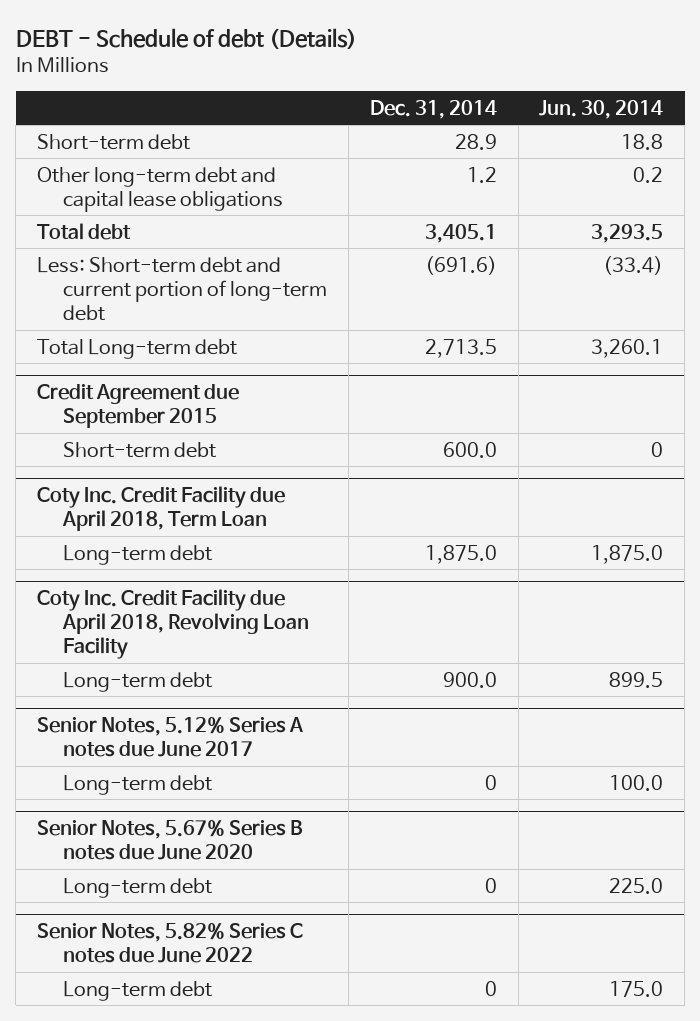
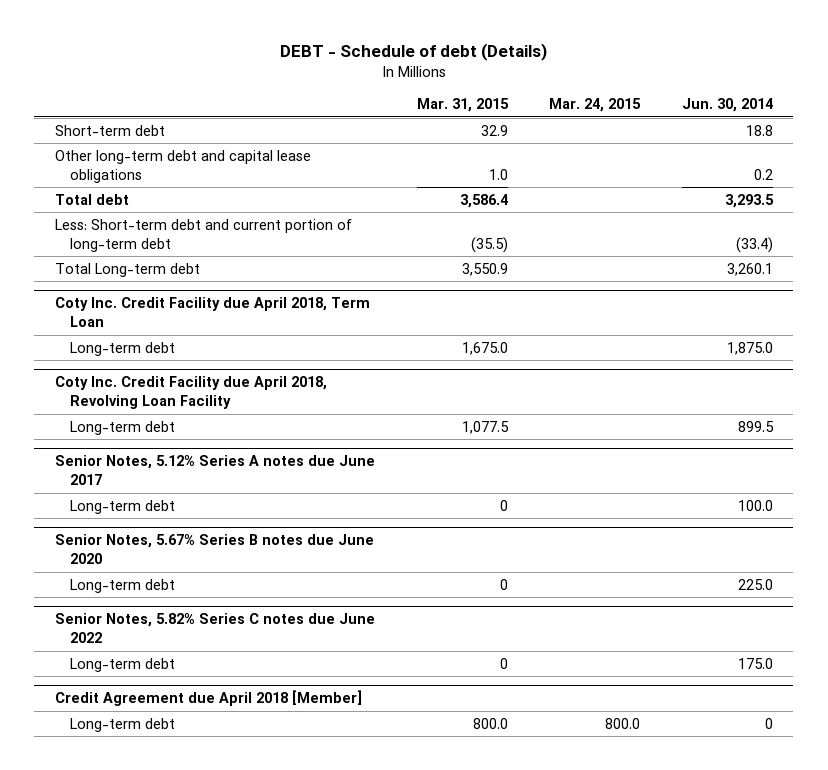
[369,99,497,119] Dec. 31, 2014 -> none
none -> [416,98,509,113] Mar. 31, 2015
none -> [549,98,642,113] Mar. 24, 2015
[36,383,239,428] Credit Agreement due September 2015 -> none
[63,441,217,458] Short-term debt -> none
none -> [55,690,363,707] Credit Agreement due April 2018 [Member]
none -> [70,717,176,732] Long-term debt

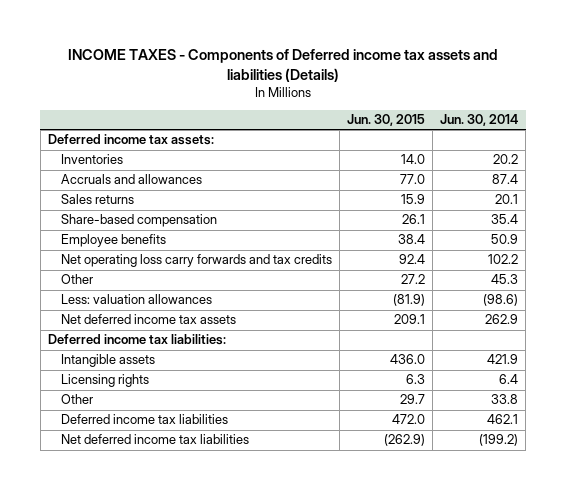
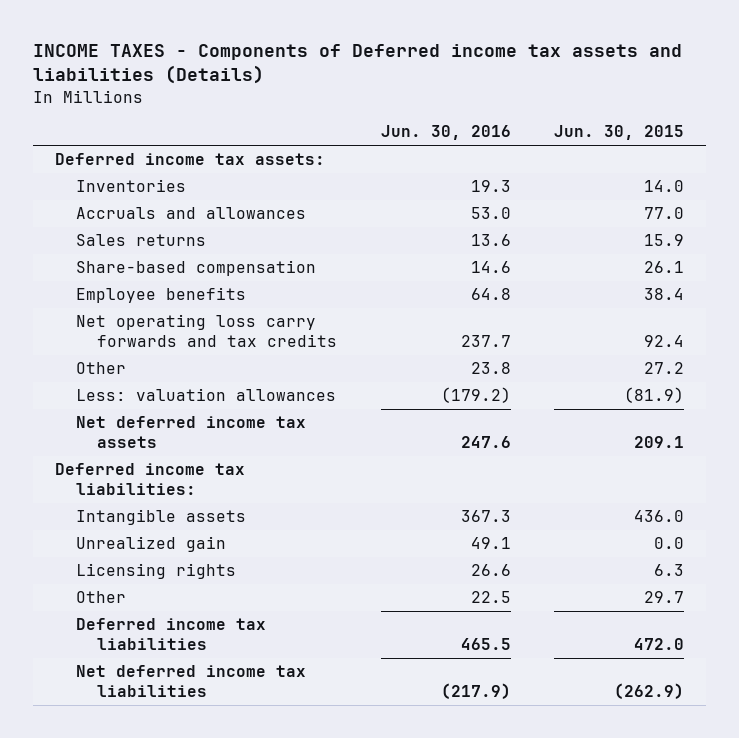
[439,114,518,127] Jun. 30, 2014 -> none
none -> [380,125,511,141] Jun. 30, 2016
none -> [75,536,226,553] Unrealized gain

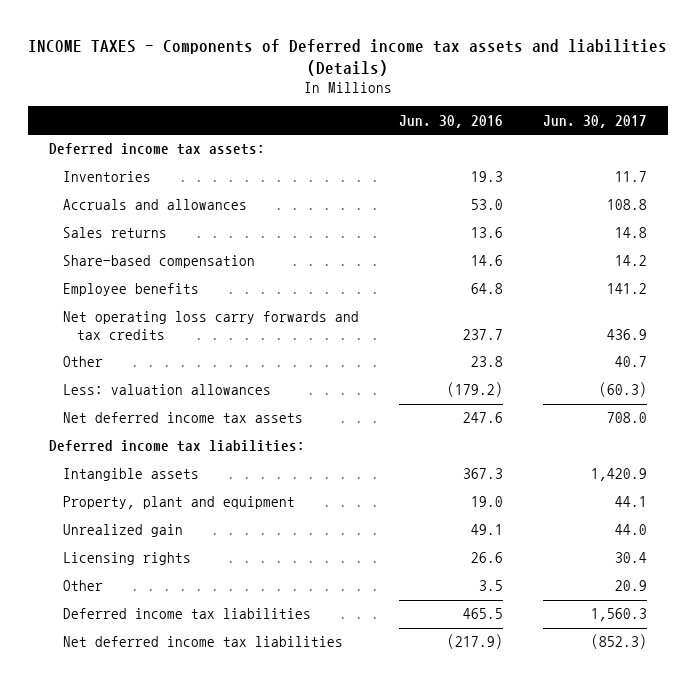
[554,125,685,141] Jun. 30, 2015 -> none
none -> [543,114,648,128] Jun. 30, 2017
none -> [62,496,295,510] Property, plant and equipment
[470,591,511,604] 22.5 -> [479,580,504,592] 3.5

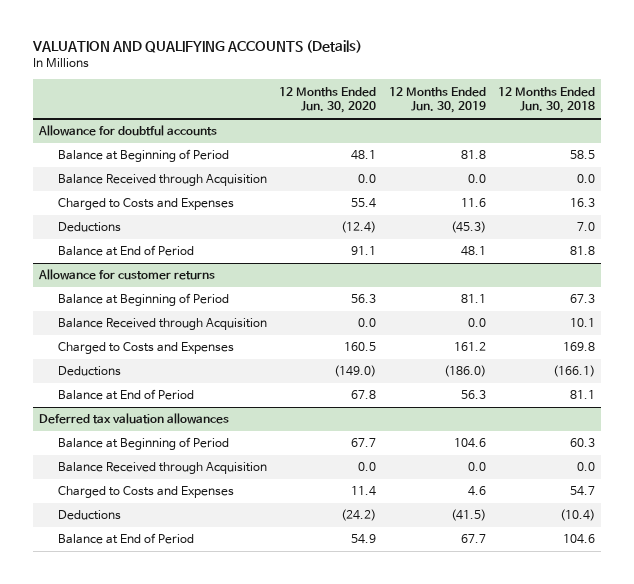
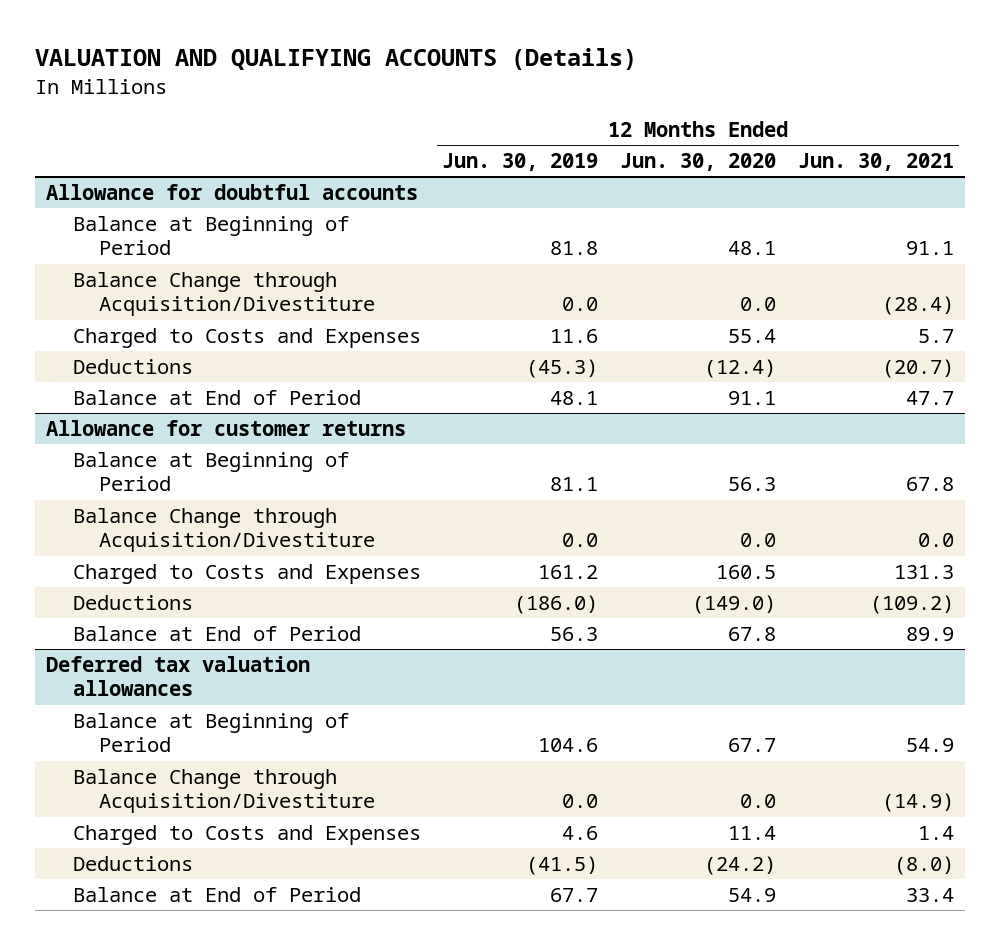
[498,86,596,114] 12 Months Ended Jun. 30, 2018 -> none
none -> [797,152,954,171] Jun. 30, 2021
[57,174,267,187] Balance Received through Acquisition -> [72,271,376,317] Balance Change through Acquisition/Divestiture
[57,318,267,331] Balance Received through Acquisition -> [72,507,376,553] Balance Change through Acquisition/Divestiture
[57,462,267,475] Balance Received through Acquisition -> [72,768,376,814] Balance Change through Acquisition/Divestiture

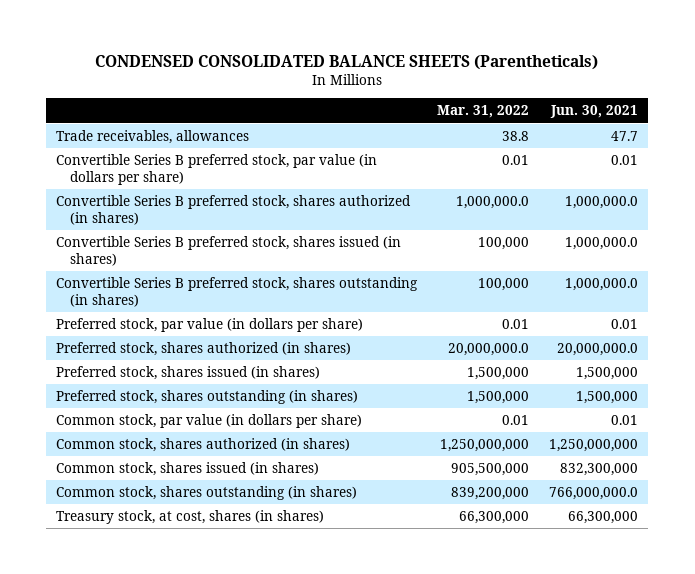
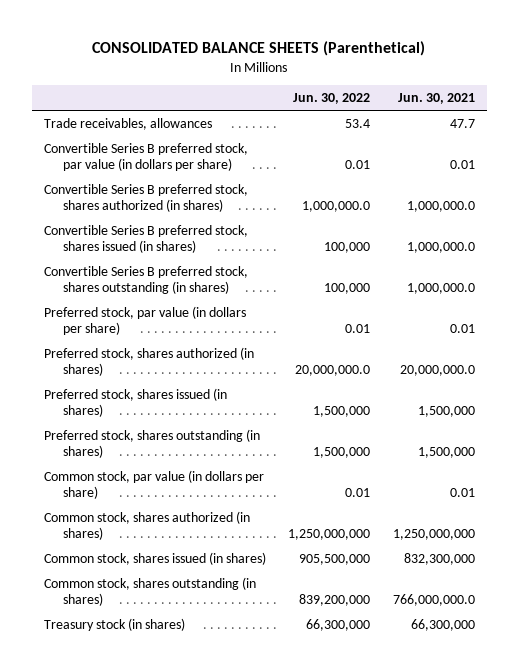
[95,55,599,71] CONDENSED CONSOLIDATED BALANCE SHEETS (Parentheticals) -> [92,41,426,57] CONSOLIDATED BALANCE SHEETS (Parenthetical)
[437,105,530,119] Mar. 31, 2022 -> none
none -> [293,93,371,105] Jun. 30, 2022
[56,509,325,524] Treasury stock, at cost, shares (in shares) -> [43,617,185,631] Treasury stock (in shares)

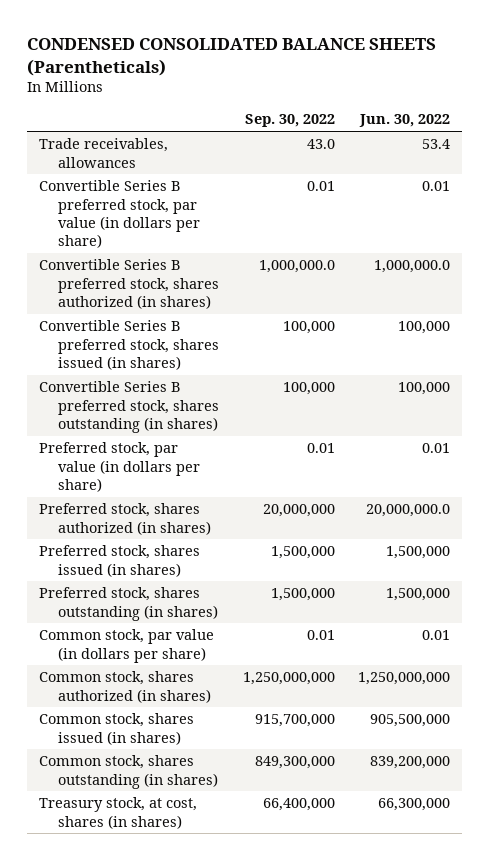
[92,41,426,57] CONSOLIDATED BALANCE SHEETS (Parenthetical) -> [27,38,437,76] CONDENSED CONSOLIDATED BALANCE SHEETS (Parentheticals)
[398,93,476,105] Jun. 30, 2021 -> none
none -> [244,114,335,128] Sep. 30, 2022
[43,617,185,631] Treasury stock (in shares) -> [39,797,198,829] Treasury stock, at cost, shares (in shares)

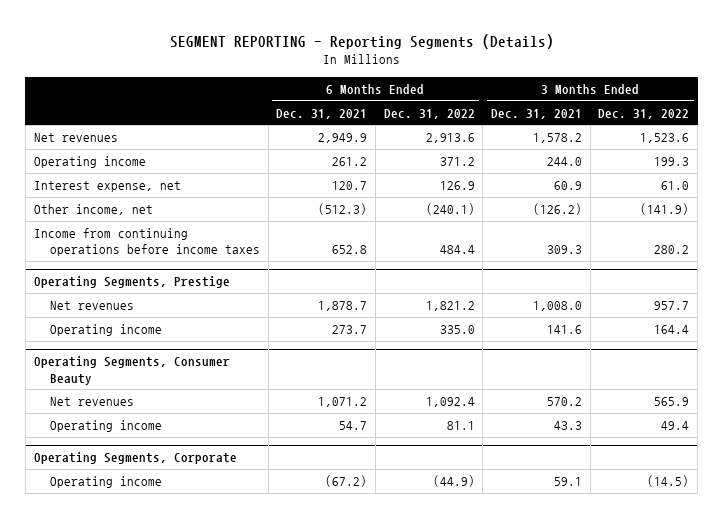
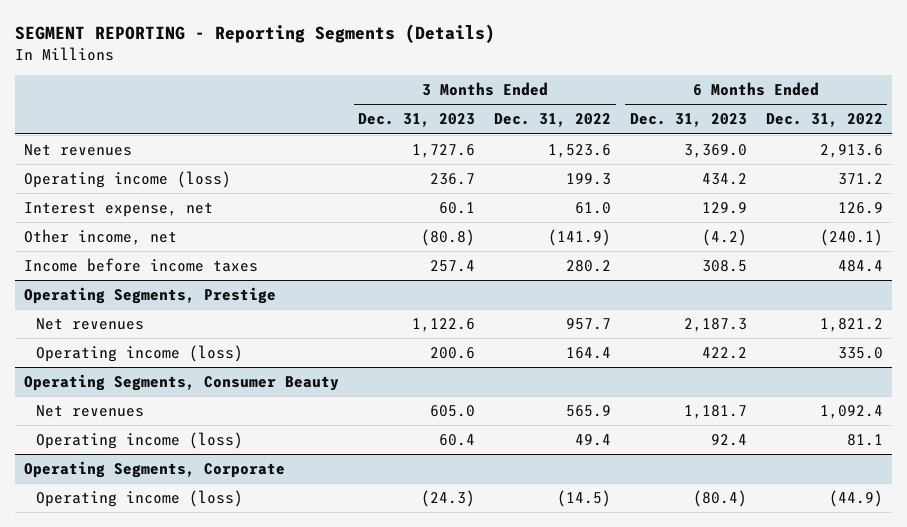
[276,108,368,119] Dec. 31, 2021 -> none
[491,108,583,119] Dec. 31, 2021 -> none
none -> [358,113,476,128] Dec. 31, 2023
none -> [629,113,747,128] Dec. 31, 2023
[33,156,146,169] Operating income -> [24,171,232,189] Operating income (loss)
[33,228,260,257] Income from continuing operations before income taxes -> [24,258,259,273] Income before income taxes
[49,324,162,337] Operating income -> [35,345,243,363] Operating income (loss)
[49,420,162,433] Operating income -> [35,432,243,450] Operating income (loss)
[49,476,162,489] Operating income -> [35,490,243,508] Operating income (loss)

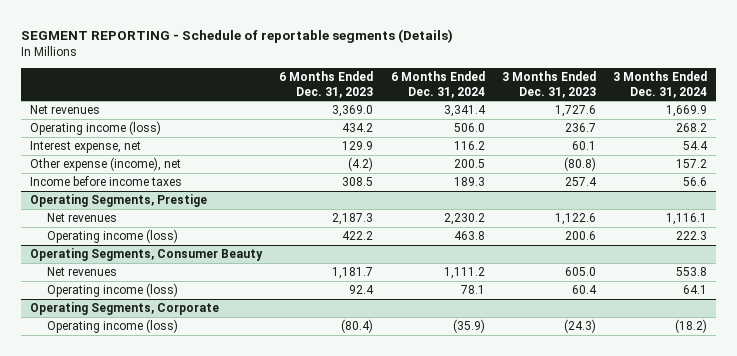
[15,23,496,43] SEGMENT REPORTING - Reporting Segments (Details) -> [21,28,454,43] SEGMENT REPORTING - Schedule of reportable segments (Details)
[494,113,612,128] Dec. 31, 2022 -> none
[765,113,883,128] Dec. 31, 2022 -> none
none -> [390,71,485,98] 6 Months Ended Dec. 31, 2024
none -> [613,71,708,98] 3 Months Ended Dec. 31, 2024
[24,229,178,246] Other income, net -> [30,157,182,172] Other expense (income), net

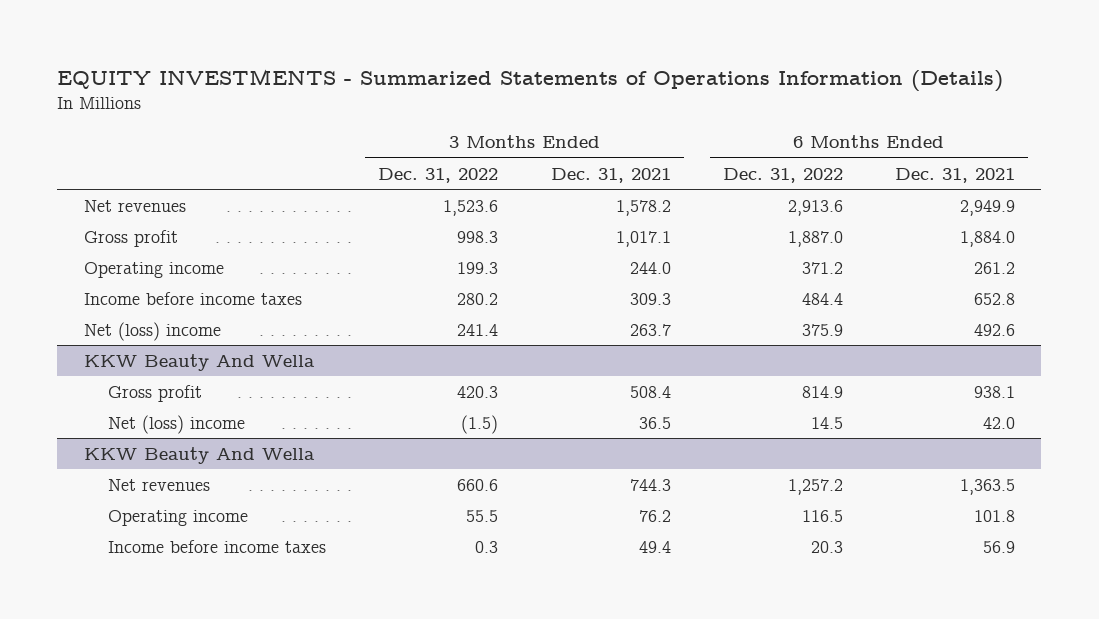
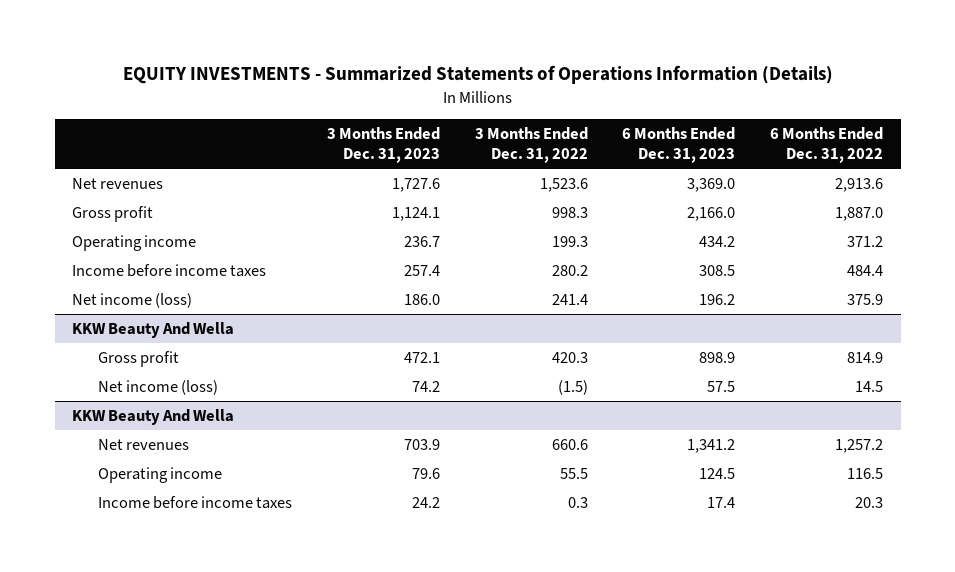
[550,167,671,183] Dec. 31, 2021 -> none
[895,167,1016,183] Dec. 31, 2021 -> none
none -> [326,127,440,163] 3 Months Ended Dec. 31, 2023
none -> [622,127,736,163] 6 Months Ended Dec. 31, 2023
[83,321,221,341] Net (loss) income -> [72,293,193,309] Net income (loss)
[108,414,246,434] Net (loss) income -> [97,380,218,396] Net income (loss)

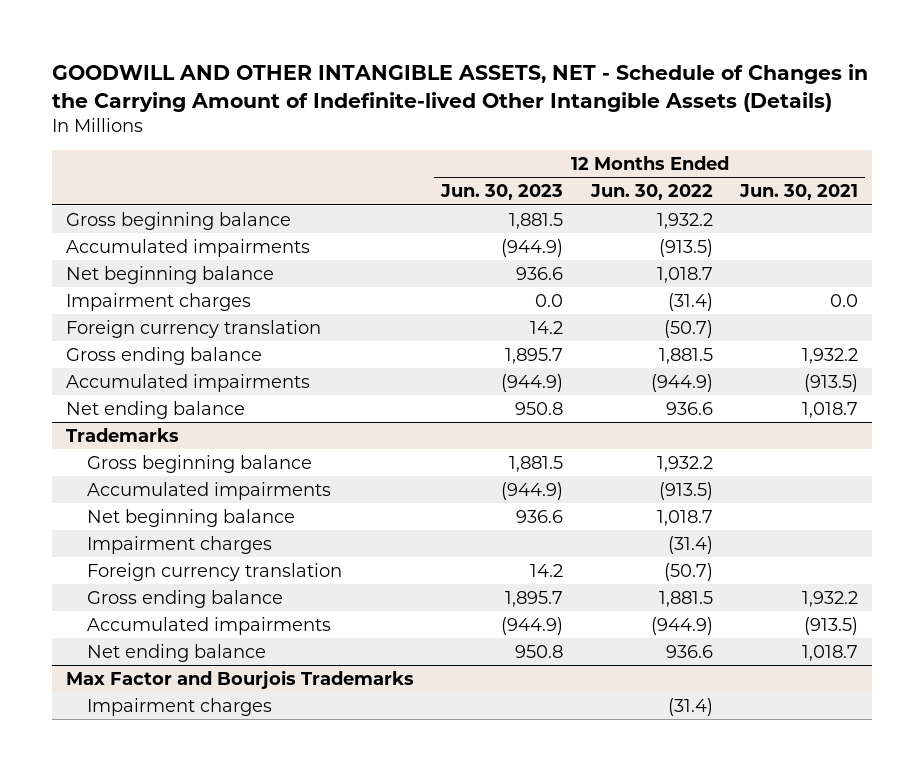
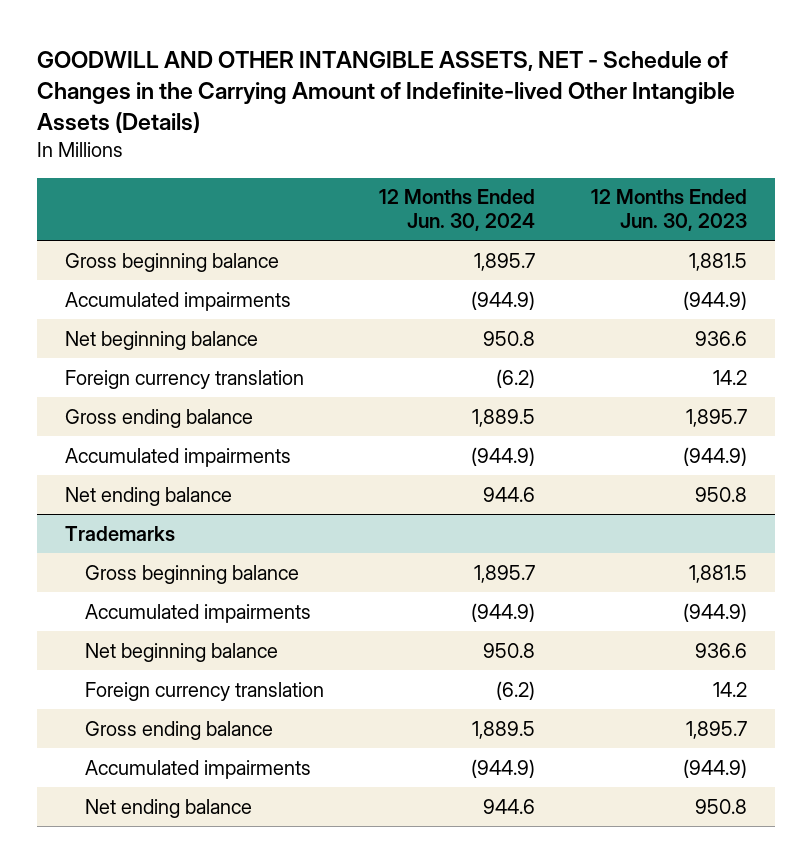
[589,184,713,201] Jun. 30, 2022 -> none
[739,184,859,201] Jun. 30, 2021 -> none
none -> [379,189,536,231] 12 Months Ended Jun. 30, 2024
[65,292,251,311] Impairment charges -> none
[86,535,272,554] Impairment charges -> none
[65,669,414,689] Max Factor and Bourjois Trademarks -> none
[86,697,272,716] Impairment charges -> none

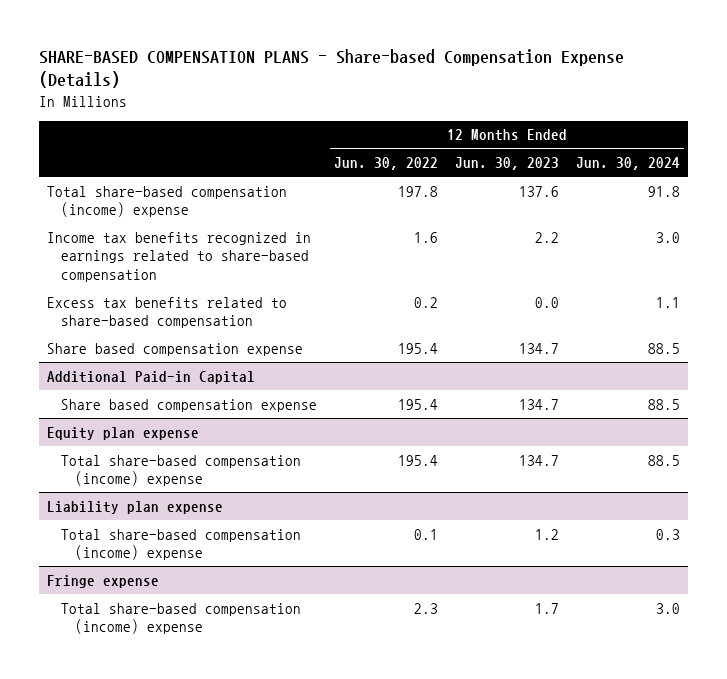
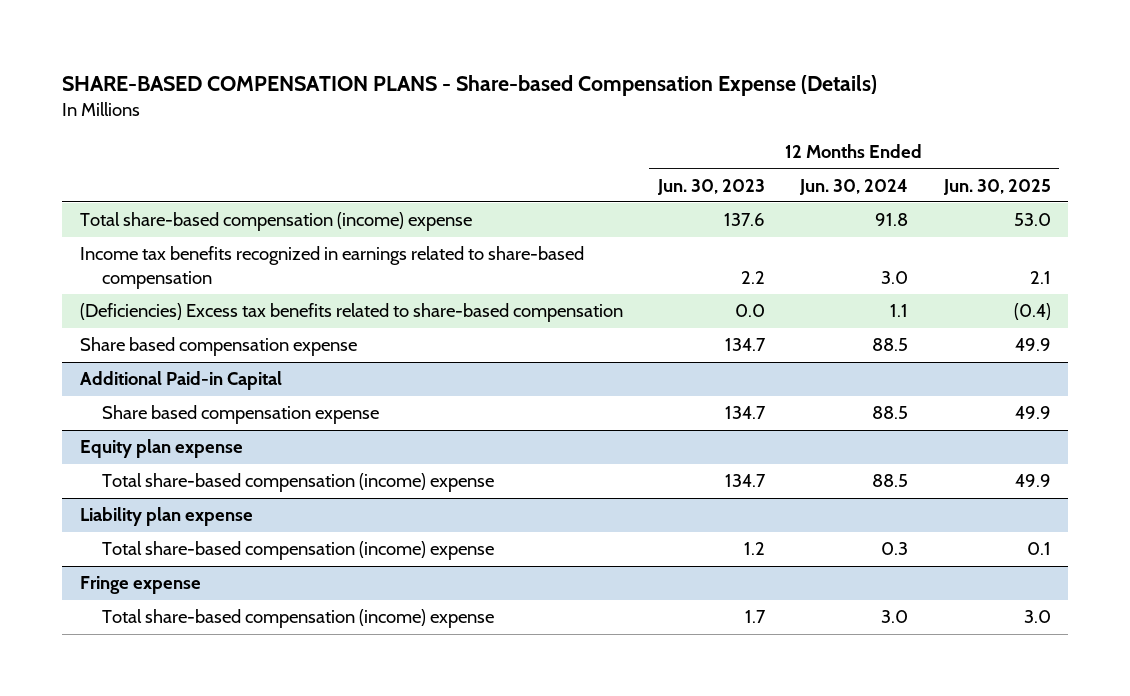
[334,157,439,171] Jun. 30, 2022 -> none
none -> [942,178,1051,195] Jun. 30, 2025
[46,296,287,329] Excess tax benefits related to share-based compensation -> [79,303,623,323] (Deficiencies) Excess tax benefits related to share-based compensation

